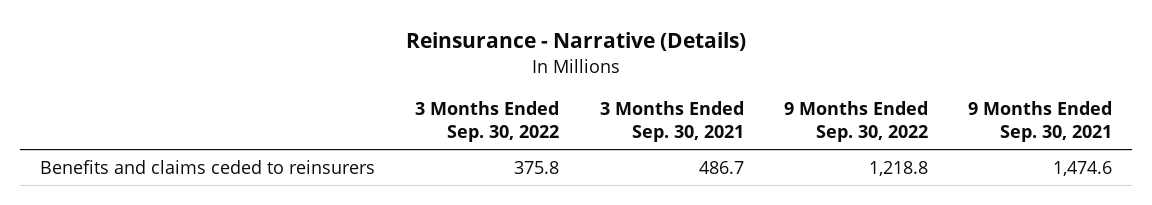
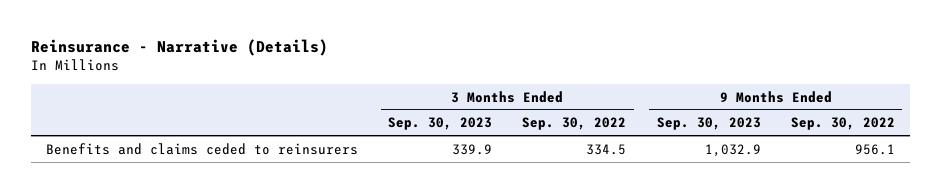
[599,100,744,143] 3 Months Ended Sep. 30, 2021 -> none
[968,100,1113,143] 9 Months Ended Sep. 30, 2021 -> none
none -> [388,117,493,131] Sep. 30, 2023
none -> [656,117,761,131] Sep. 30, 2023
[514,160,560,174] 375.8 -> [586,143,627,155] 334.5
[868,160,928,176] 1,218.8 -> [854,143,895,155] 956.1

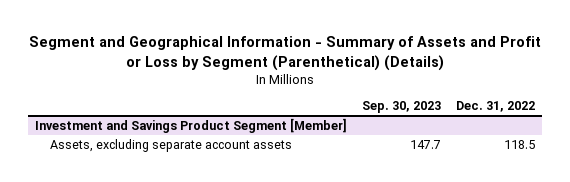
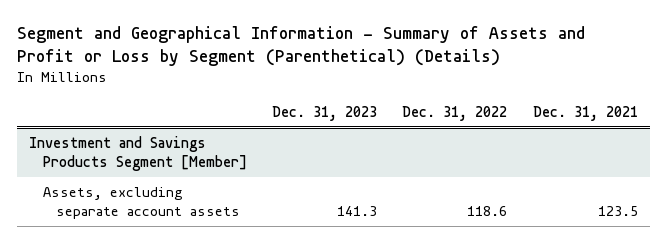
[362,101,442,114] Sep. 30, 2023 -> none
none -> [272,105,378,121] Dec. 31, 2023
none -> [532,105,638,121] Dec. 31, 2021
[35,117,348,133] Investment and Savings Product Segment [Member] -> [29,136,247,171] Investment and Savings Products Segment [Member]
[503,139,535,149] 118.5 -> [467,205,508,216] 118.6

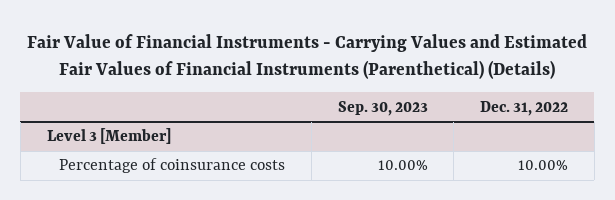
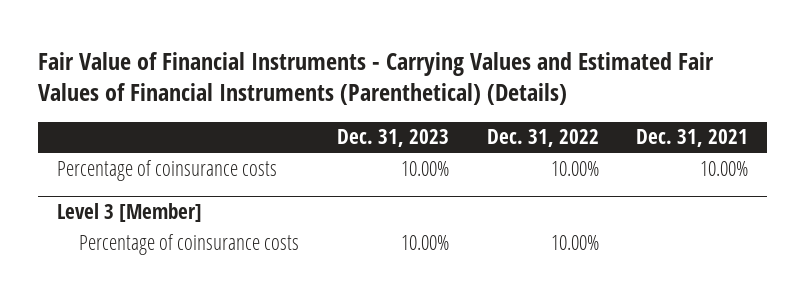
[337,100,428,116] Sep. 30, 2023 -> none
none -> [336,129,449,148] Dec. 31, 2023
none -> [636,129,749,148] Dec. 31, 2021
none -> [57,159,278,181] Percentage of coinsurance costs

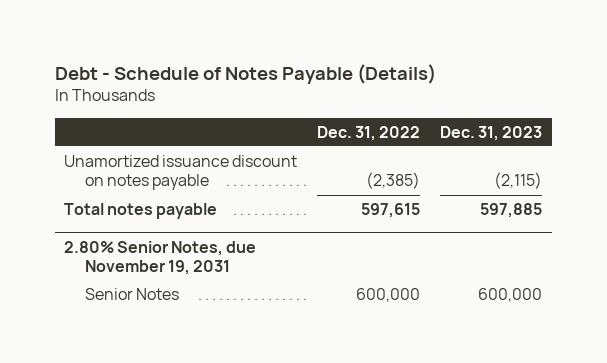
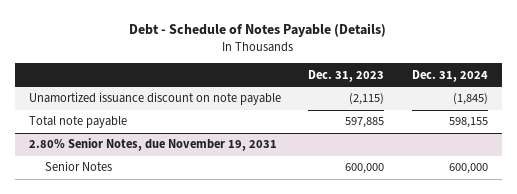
[317,125,421,141] Dec. 31, 2022 -> none
none -> [411,69,488,82] Dec. 31, 2024
[64,155,298,191] Unamortized issuance discount on notes payable -> [28,92,281,106] Unamortized issuance discount on note payable
[64,203,218,220] Total notes payable -> [28,116,127,129] Total note payable

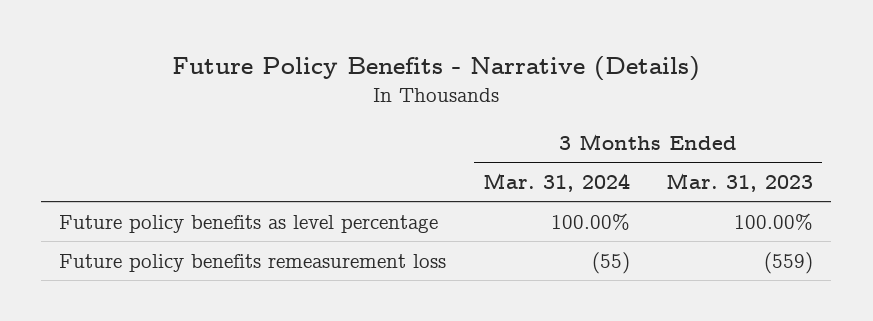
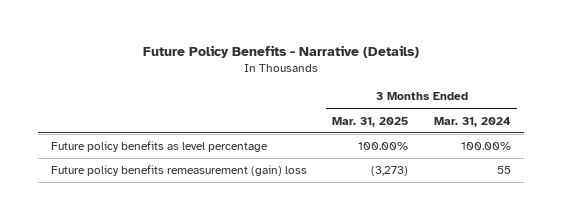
[666,173,814,193] Mar. 31, 2023 -> none
none -> [332,116,409,127] Mar. 31, 2025
[59,253,447,272] Future policy benefits remeasurement loss -> [50,165,307,177] Future policy benefits remeasurement (gain) loss
[591,251,630,274] (55) -> [497,166,512,175] 55

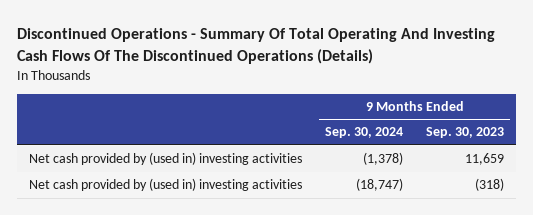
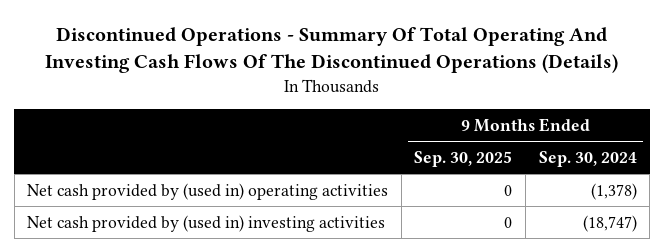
[426,127,505,139] Sep. 30, 2023 -> none
none -> [414,151,513,168] Sep. 30, 2025
[29,152,303,166] Net cash provided by (used in) investing activities -> [27,182,389,200] Net cash provided by (used in) operating activities

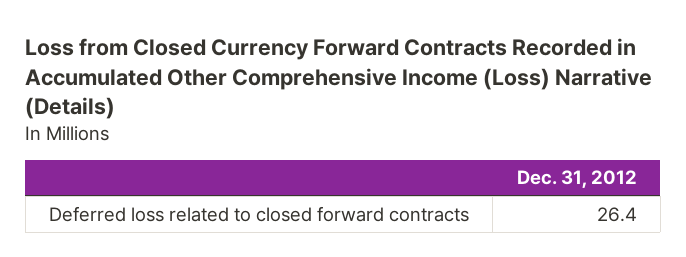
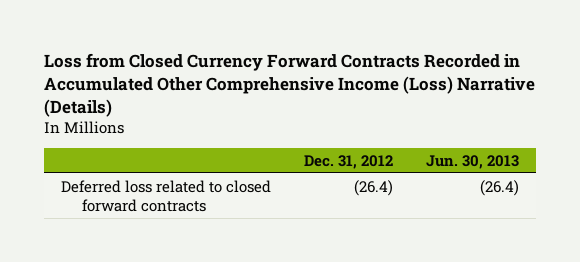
none -> [426,154,520,169] Jun. 30, 2013
[596,206,637,222] 26.4 -> [353,179,393,196] (26.4)

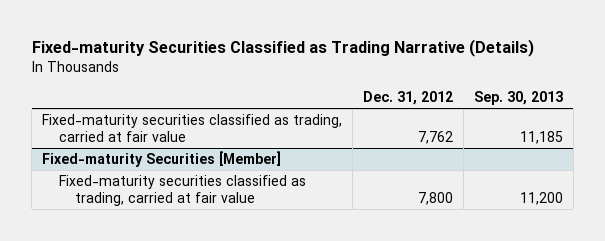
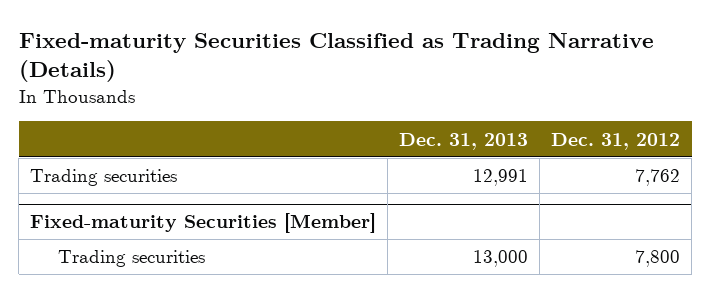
[473,91,563,106] Sep. 30, 2013 -> none
none -> [399,132,529,150] Dec. 31, 2013
[42,113,343,143] Fixed-maturity securities classified as trading, carried at fair value -> [30,169,178,187] Trading securities
[58,174,306,207] Fixed-maturity securities classified as trading, carried at fair value -> [57,250,205,268] Trading securities

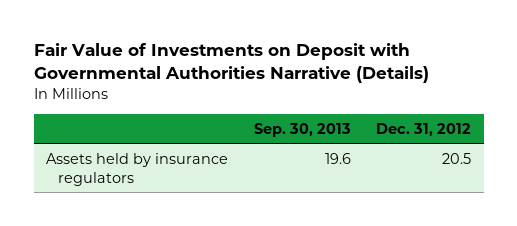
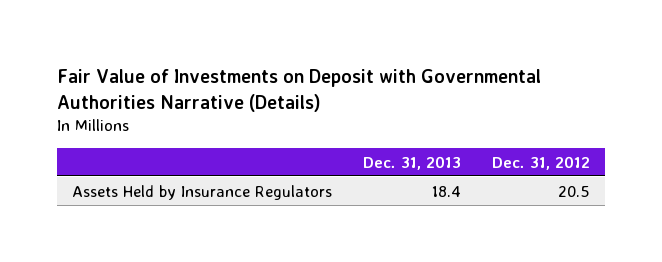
[253,122,351,137] Sep. 30, 2013 -> none
none -> [363,155,462,170] Dec. 31, 2013
[46,152,229,186] Assets held by insurance regulators -> [72,184,333,200] Assets Held by Insurance Regulators

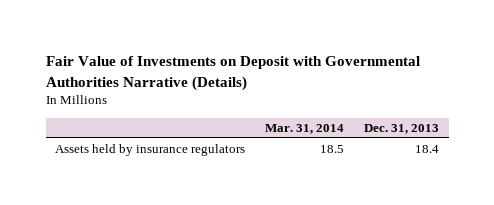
[491,155,590,170] Dec. 31, 2012 -> none
none -> [265,124,345,135] Mar. 31, 2014
[72,184,333,200] Assets Held by Insurance Regulators -> [55,144,246,157] Assets held by insurance regulators

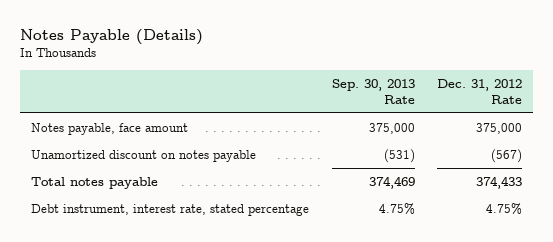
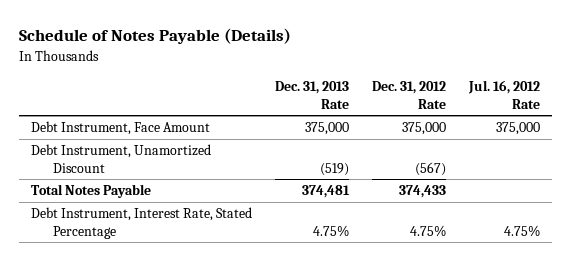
[20,28,204,45] Notes Payable (Details) -> [19,28,292,45] Schedule of Notes Payable (Details)
[331,78,415,105] Sep. 30, 2013 Rate -> none
none -> [274,81,349,109] Dec. 31, 2013 Rate
none -> [468,80,541,109] Jul. 16, 2012 Rate
[31,122,189,135] Notes payable, face amount -> [30,121,210,136] Debt Instrument, Face Amount
[31,149,257,162] Unamortized discount on notes payable -> [30,144,211,173] Debt Instrument, Unamortized Discount
[31,176,159,189] Total notes payable -> [30,184,151,199] Total Notes Payable
[31,203,310,216] Debt instrument, interest rate, stated percentage -> [30,207,252,239] Debt Instrument, Interest Rate, Stated Percentage

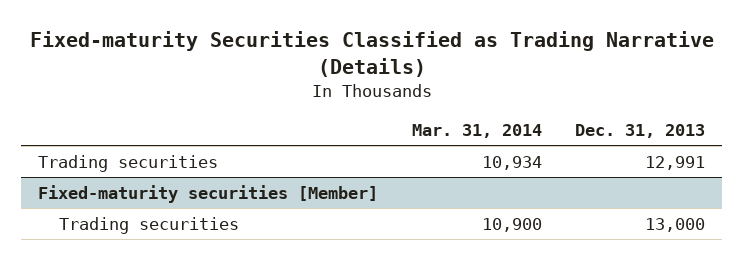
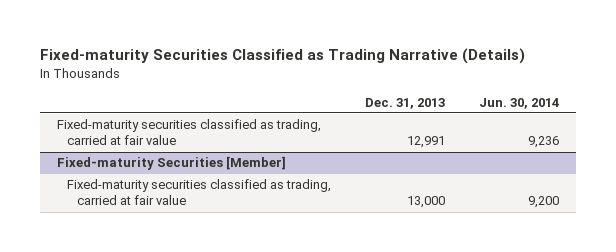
[411,124,542,139] Mar. 31, 2014 -> none
none -> [479,97,560,109] Jun. 30, 2014
[37,154,218,172] Trading securities -> [57,119,322,146] Fixed-maturity securities classified as trading, carried at fair value
[37,184,378,203] Fixed-maturity securities [Member] -> [57,156,287,171] Fixed-maturity Securities [Member]
[58,216,239,234] Trading securities -> [66,179,331,206] Fixed-maturity securities classified as trading, carried at fair value

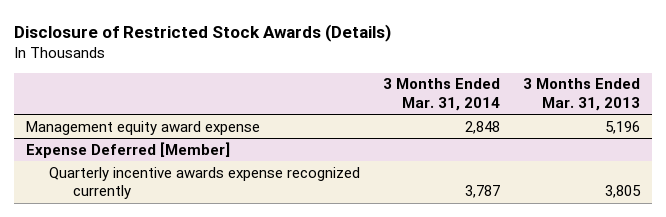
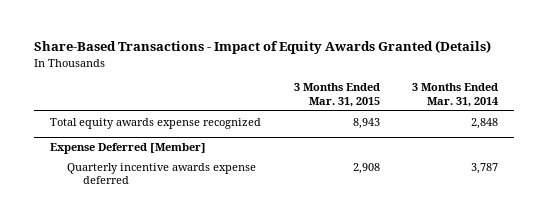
[14,23,392,42] Disclosure of Restricted Stock Awards (Details) -> [34,40,492,55] Share-Based Transactions - Impact of Equity Awards Granted (Details)
[523,78,641,111] 3 Months Ended Mar. 31, 2013 -> none
none -> [293,83,380,108] 3 Months Ended Mar. 31, 2015
[25,120,260,135] Management equity award expense -> [50,117,262,129] Total equity awards expense recognized
[49,166,361,200] Quarterly incentive awards expense recognized currently -> [66,162,256,185] Quarterly incentive awards expense deferred

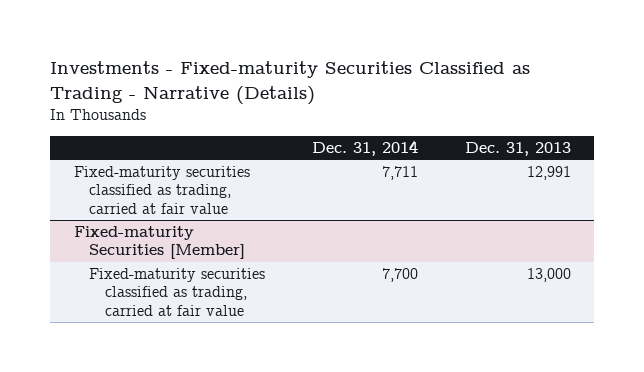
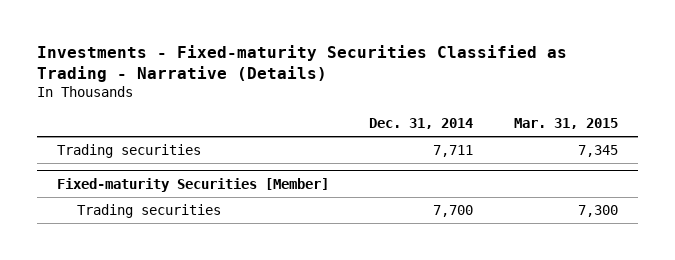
[464,141,571,156] Dec. 31, 2013 -> none
none -> [513,118,618,130] Mar. 31, 2015
[73,166,250,214] Fixed-maturity securities classified as trading, carried at fair value -> [57,143,202,158] Trading securities
[89,268,266,316] Fixed-maturity securities classified as trading, carried at fair value -> [76,203,221,218] Trading securities

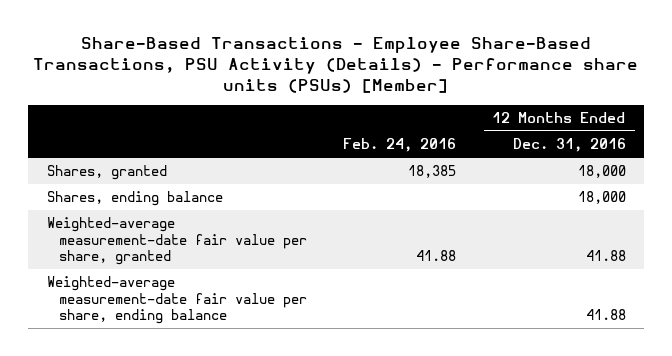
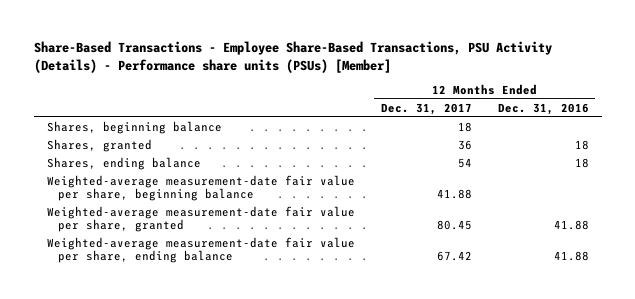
[343,138,457,153] Feb. 24, 2016 -> none
none -> [380,102,472,115] Dec. 31, 2017
none -> [46,121,222,135] Shares, beginning balance
[577,165,626,179] 18,000 -> [574,140,589,151] 18
[577,191,626,205] 18,000 -> [574,158,589,169] 18
none -> [46,175,355,202] Weighted-average measurement-date fair value per share, beginning balance

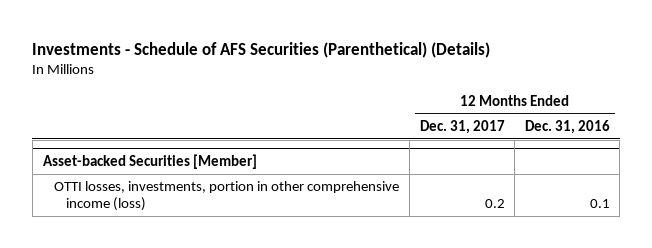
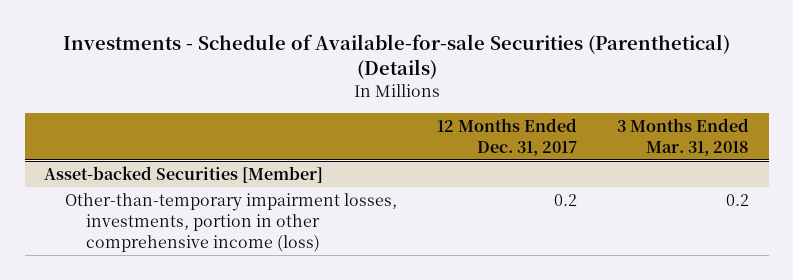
[32,41,491,58] Investments - Schedule of AFS Securities (Parenthetical) (Details) -> [62,33,730,79] Investments - Schedule of Available-for-sale Securities (Parenthetical) (Details)
[524,119,610,134] Dec. 31, 2016 -> none
none -> [616,117,749,156] 3 Months Ended Mar. 31, 2018
[54,181,400,212] OTTI losses, investments, portion in other comprehensive income (loss) -> [65,192,398,252] Other-than-temporary impairment losses, investments, portion in other comprehensive income (loss)

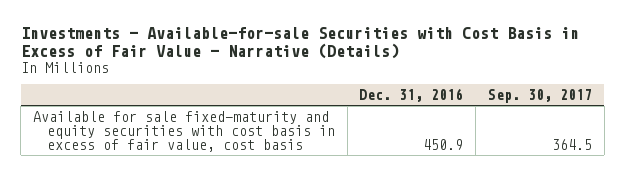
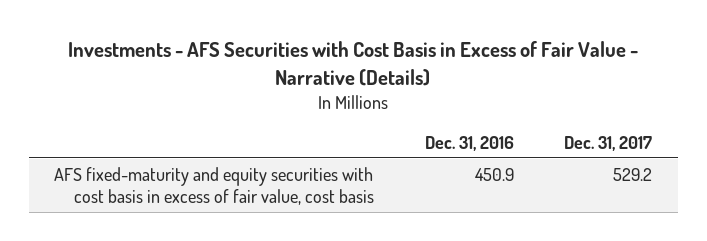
[20,26,579,59] Investments - Available-for-sale Securities with Cost Basis in Excess of Fair Value - Narrative (Details) -> [68,40,639,86] Investments - AFS Securities with Cost Basis in Excess of Fair Value - Narrative (Details)
[488,89,593,104] Sep. 30, 2017 -> none
none -> [564,135,653,151] Dec. 31, 2017
[32,110,335,152] Available for sale fixed-maturity and equity securities with cost basis in excess of fair value, cost basis -> [54,167,374,206] AFS fixed-maturity and equity securities with cost basis in excess of fair value, cost basis

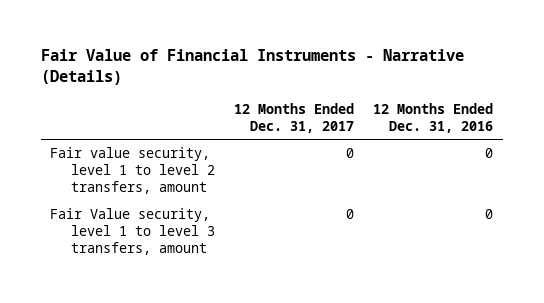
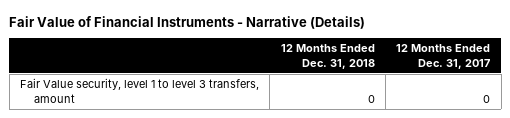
[373,102,494,133] 12 Months Ended Dec. 31, 2016 -> none
none -> [280,44,375,69] 12 Months Ended Dec. 31, 2018
[50,147,216,195] Fair value security, level 1 to level 2 transfers, amount -> none

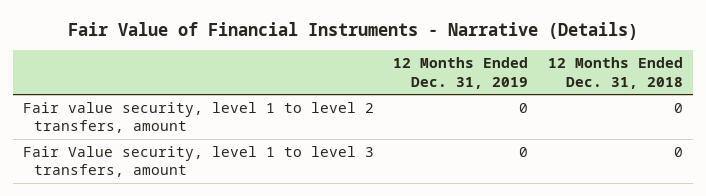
[396,44,491,69] 12 Months Ended Dec. 31, 2017 -> none
none -> [393,57,529,89] 12 Months Ended Dec. 31, 2019
none -> [22,101,374,134] Fair value security, level 1 to level 2 transfers, amount

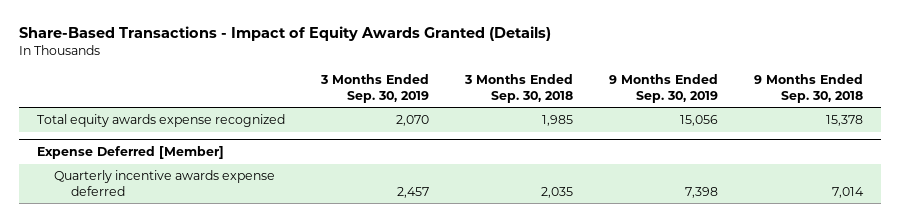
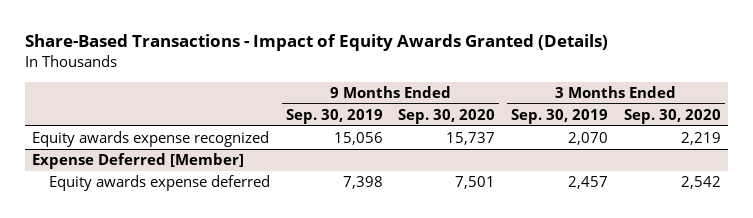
[463,74,573,103] 3 Months Ended Sep. 30, 2018 -> none
[753,74,863,103] 9 Months Ended Sep. 30, 2018 -> none
none -> [398,108,496,124] Sep. 30, 2020
none -> [623,108,721,124] Sep. 30, 2020
[36,114,285,128] Total equity awards expense recognized -> [32,131,270,148] Equity awards expense recognized
[53,170,275,197] Quarterly incentive awards expense deferred -> [49,175,271,192] Equity awards expense deferred

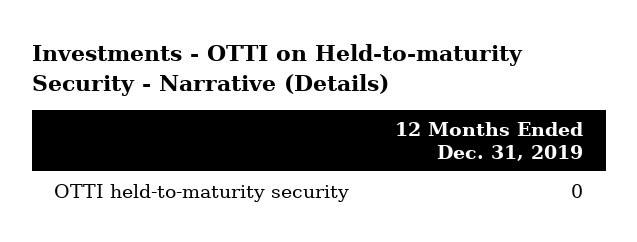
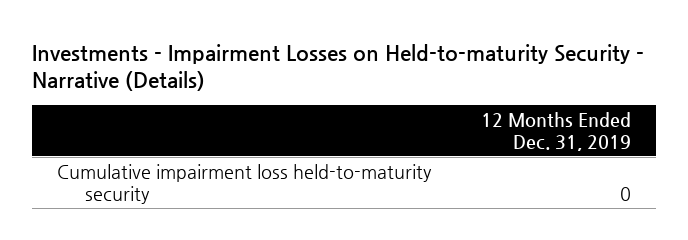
[31,44,523,97] Investments - OTTI on Held-to-maturity Security - Narrative (Details) -> [32,43,645,92] Investments - Impairment Losses on Held-to-maturity Security - Narrative (Details)
[54,183,350,202] OTTI held-to-maturity security -> [57,163,433,204] Cumulative impairment loss held-to-maturity security

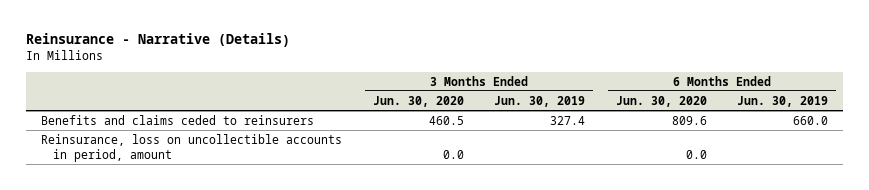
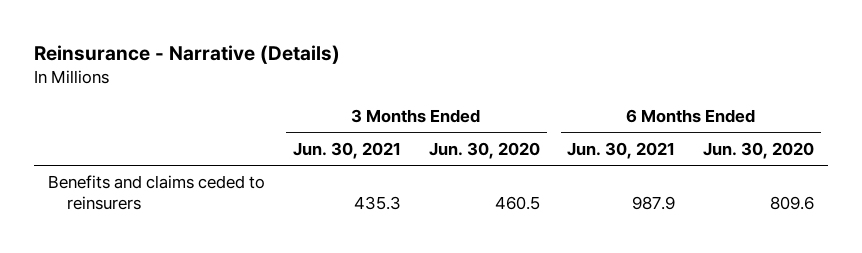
[494,95,586,107] Jun. 30, 2019 -> none
[737,95,829,107] Jun. 30, 2019 -> none
none -> [292,142,401,160] Jun. 30, 2021
none -> [567,142,676,160] Jun. 30, 2021
[41,133,343,162] Reinsurance, loss on uncollectible accounts in period, amount -> none

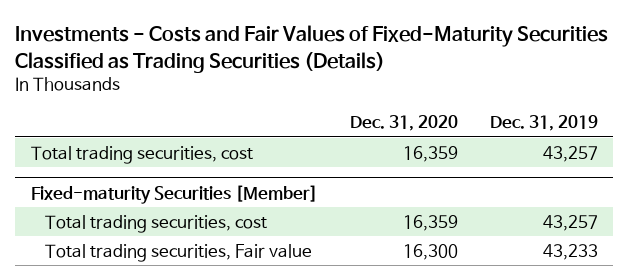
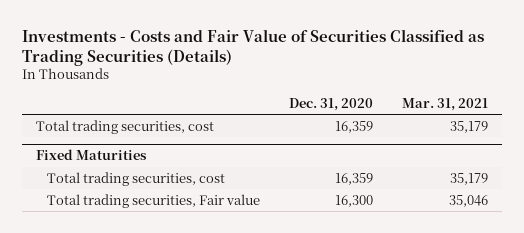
[14,25,608,73] Investments - Costs and Fair Values of Fixed-Maturity Securities Classified as Trading Securities (Details) -> [22,29,485,66] Investments - Costs and Fair Value of Securities Classified as Trading Securities (Details)
[489,115,598,132] Dec. 31, 2019 -> none
none -> [401,97,488,111] Mar. 31, 2021
[30,184,318,204] Fixed-maturity Securities [Member] -> [36,149,148,161] Fixed Maturities

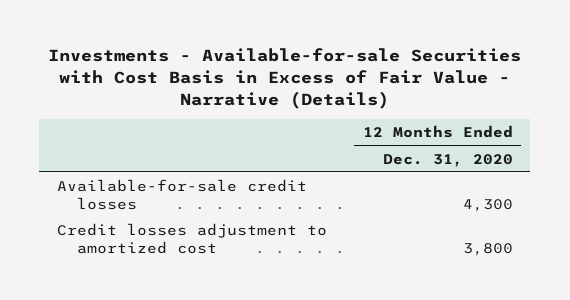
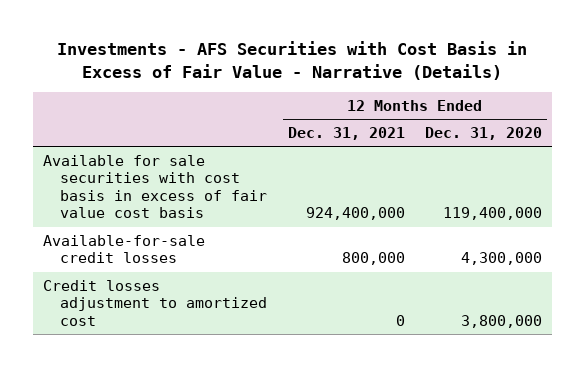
[47,48,521,109] Investments - Available-for-sale Securities with Cost Basis in Excess of Fair Value - Narrative (Details) -> [57,41,528,80] Investments - AFS Securities with Cost Basis in Excess of Fair Value - Narrative (Details)
none -> [287,127,405,141] Dec. 31, 2021
none -> [42,154,268,219] Available for sale securities with cost basis in excess of fair value cost basis
[462,198,513,212] 4,300 -> [460,252,542,266] 4,300,000
[462,242,513,256] 3,800 -> [460,314,542,328] 3,800,000

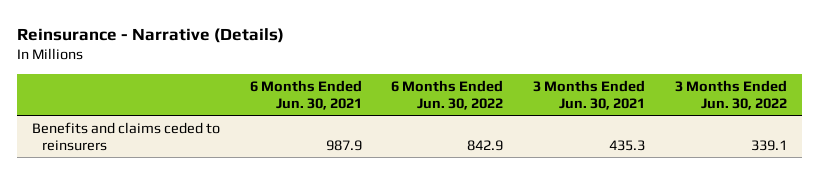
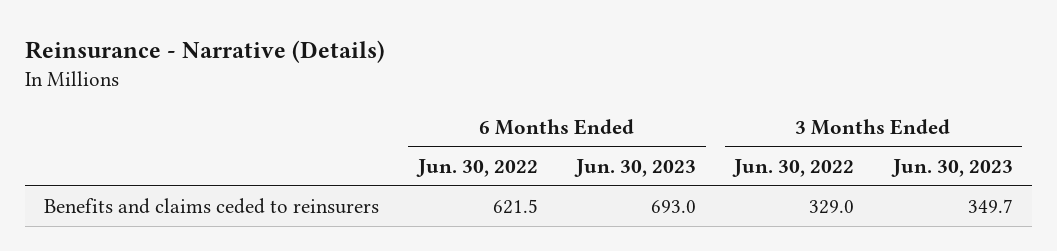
[249,79,362,111] 6 Months Ended Jun. 30, 2021 -> none
[533,79,646,111] 3 Months Ended Jun. 30, 2021 -> none
none -> [574,158,697,177] Jun. 30, 2023
none -> [890,158,1013,177] Jun. 30, 2023
[467,139,504,151] 842.9 -> [492,199,538,215] 621.5
[750,139,787,151] 339.1 -> [809,200,855,215] 329.0

